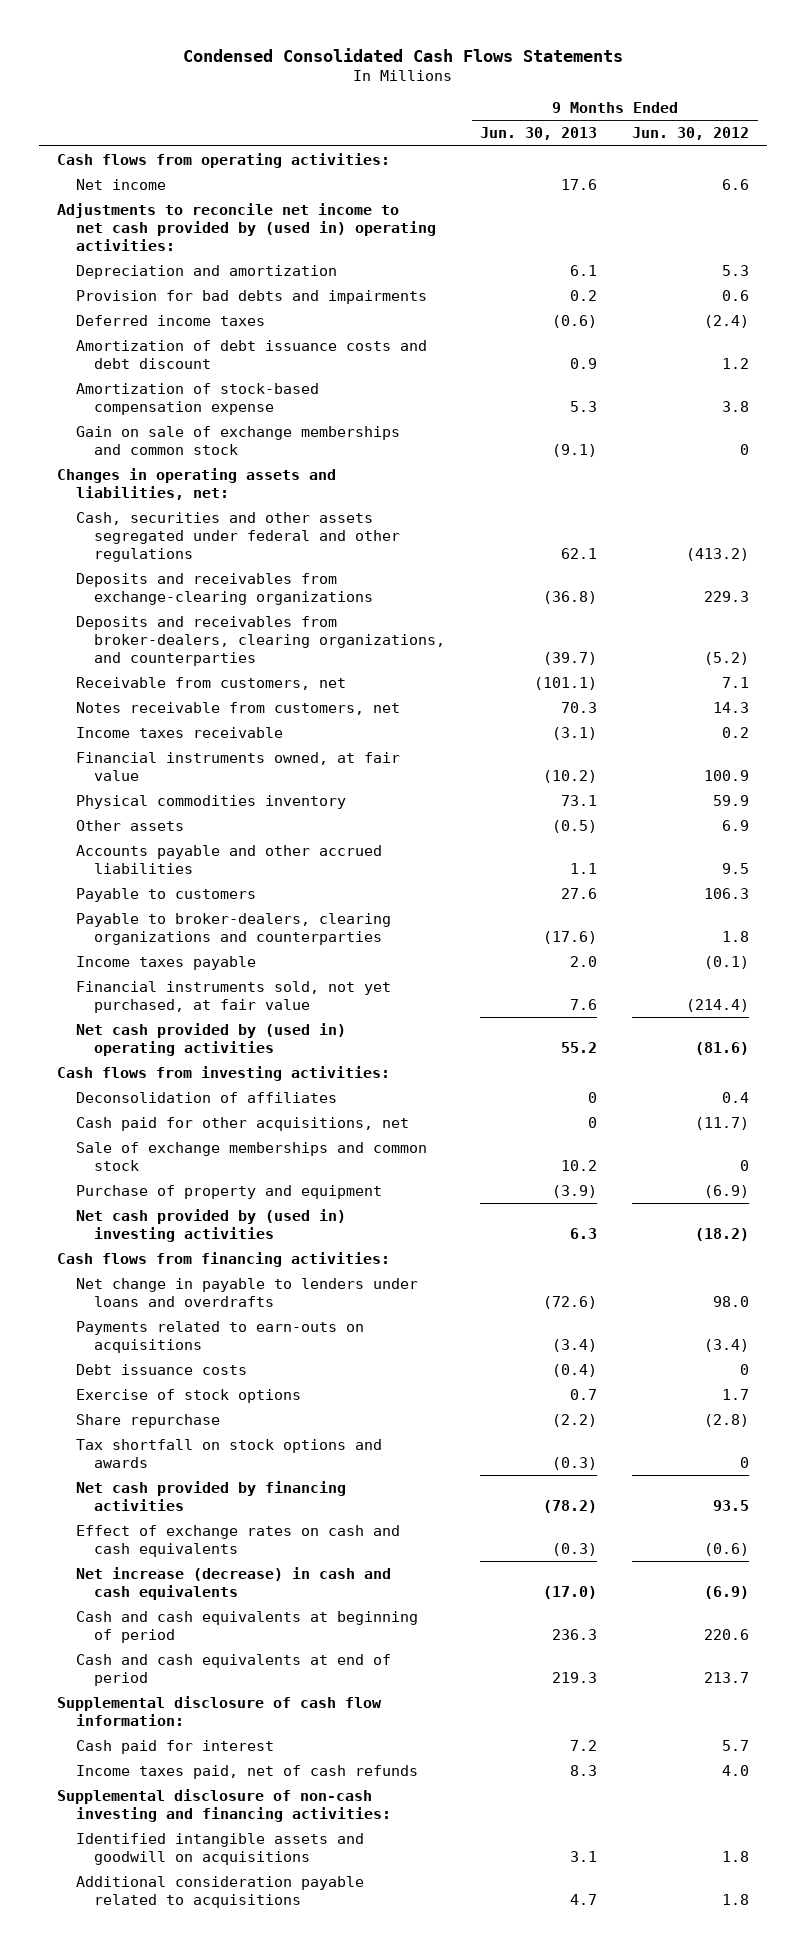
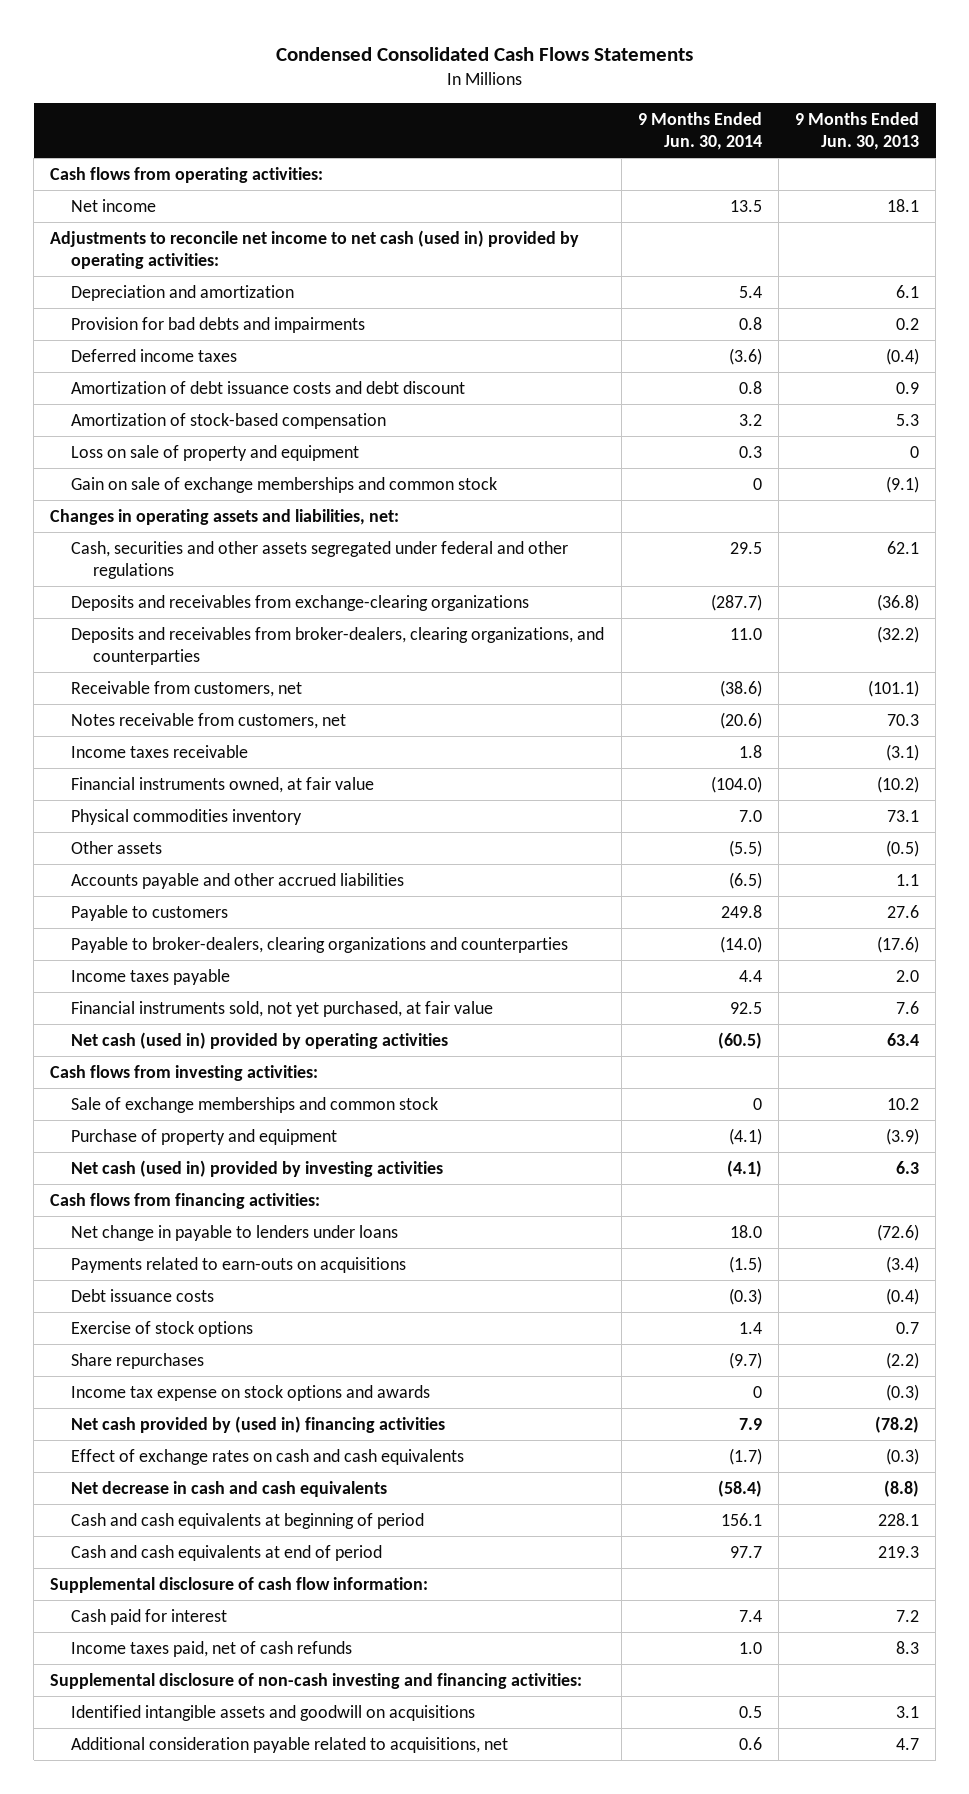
[632,127,750,141] Jun. 30, 2012 -> none
none -> [637,112,762,150] 9 Months Ended Jun. 30, 2014
[561,178,598,190] 17.6 -> [887,199,920,213] 18.1
[56,202,436,251] Adjustments to reconcile net income to net cash provided by (used in) operating activities: -> [50,230,580,269] Adjustments to reconcile net income to net cash (used in) provided by operating activities:
[552,314,598,328] (0.6) -> [886,348,920,366] (0.4)
[75,382,319,415] Amortization of stock-based compensation expense -> [71,413,387,430] Amortization of stock-based compensation
none -> [71,445,360,462] Loss on sale of property and equipment
[543,651,598,665] (39.7) -> [877,626,920,644] (32.2)
[75,1022,346,1056] Net cash provided by (used in) operating activities -> [71,1032,449,1050] Net cash (used in) provided by operating activities
[561,1041,598,1053] 55.2 -> [887,1033,920,1047] 63.4
[75,1091,337,1103] Deconsolidation of affiliates -> none
[75,1116,409,1131] Cash paid for other acquisitions, net -> none
[75,1208,346,1242] Net cash provided by (used in) investing activities -> [71,1160,444,1178] Net cash (used in) provided by investing activities
[75,1277,418,1307] Net change in payable to lenders under loans and overdrafts -> [71,1225,399,1242] Net change in payable to lenders under loans
[75,1413,220,1428] Share repurchase -> [71,1353,205,1370] Share repurchases
[75,1438,382,1468] Tax shortfall on stock options and awards -> [71,1385,431,1402] Income tax expense on stock options and awards
[75,1480,346,1511] Net cash provided by financing activities -> [71,1416,446,1434] Net cash provided by (used in) financing activities
[75,1566,391,1600] Net increase (decrease) in cash and cash equivalents -> [71,1481,388,1498] Net decrease in cash and cash equivalents
[543,1585,598,1599] (17.0) -> [884,1480,920,1498] (8.8)
[552,1628,598,1640] 236.3 -> [878,1513,920,1527] 228.1
[75,1875,364,1908] Additional consideration payable related to acquisitions -> [71,1737,509,1754] Additional consideration payable related to acquisitions, net

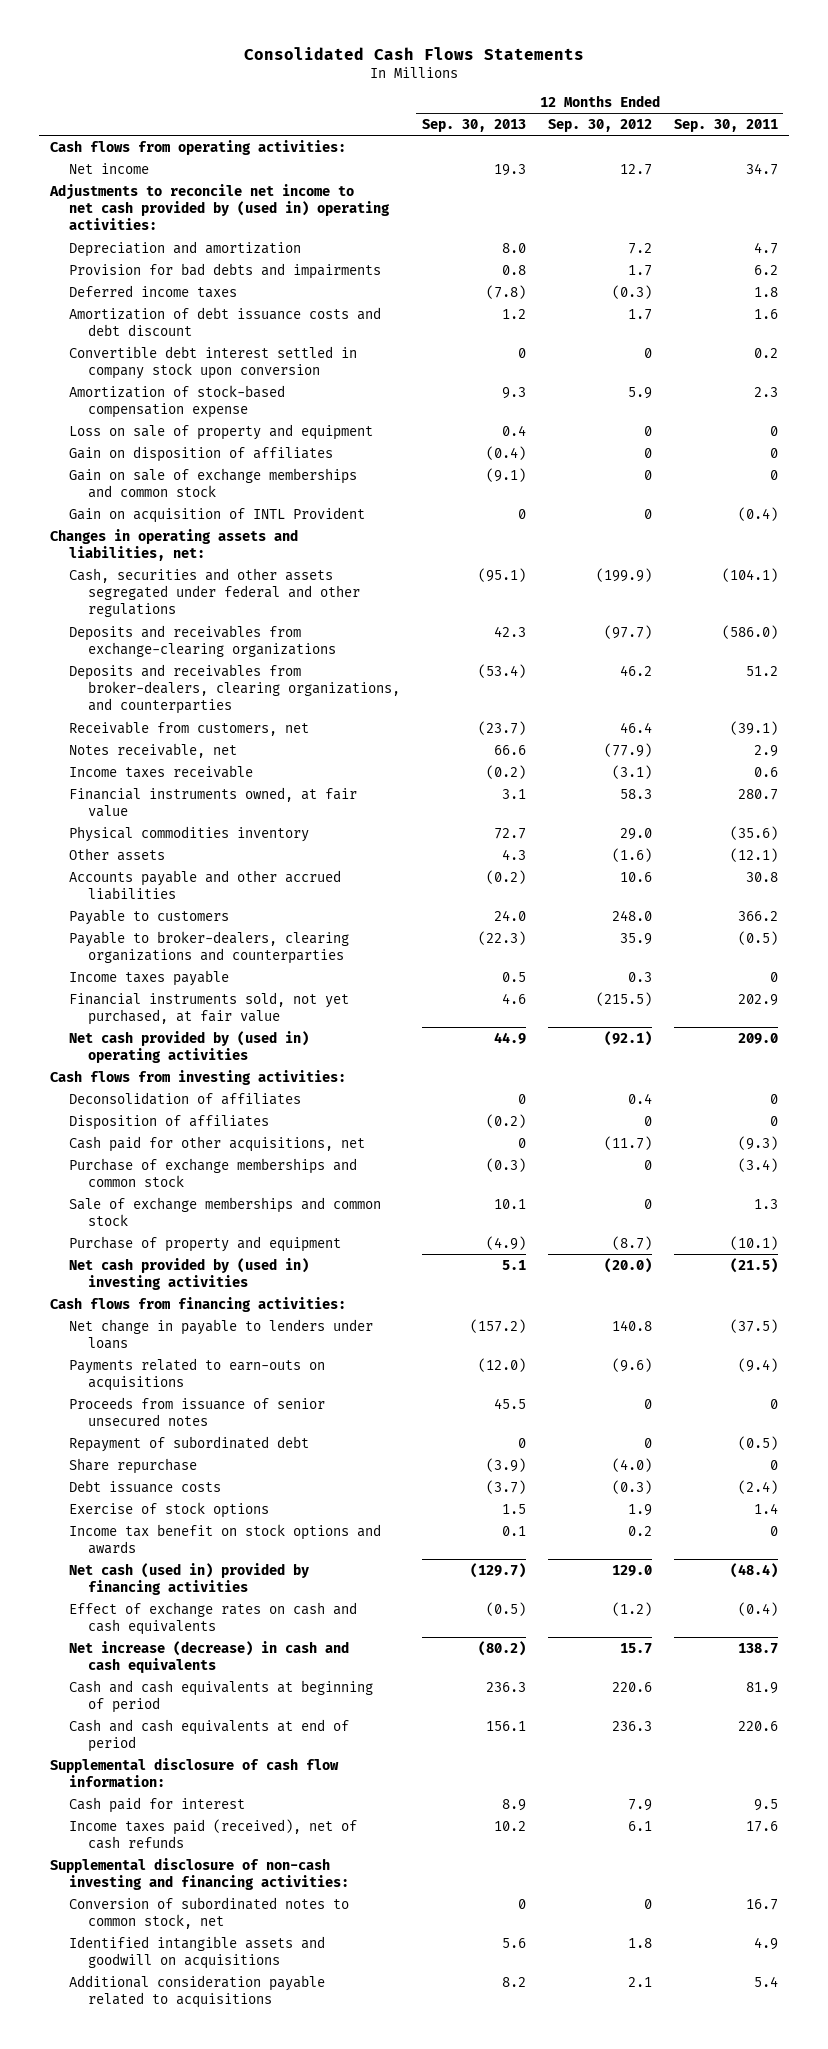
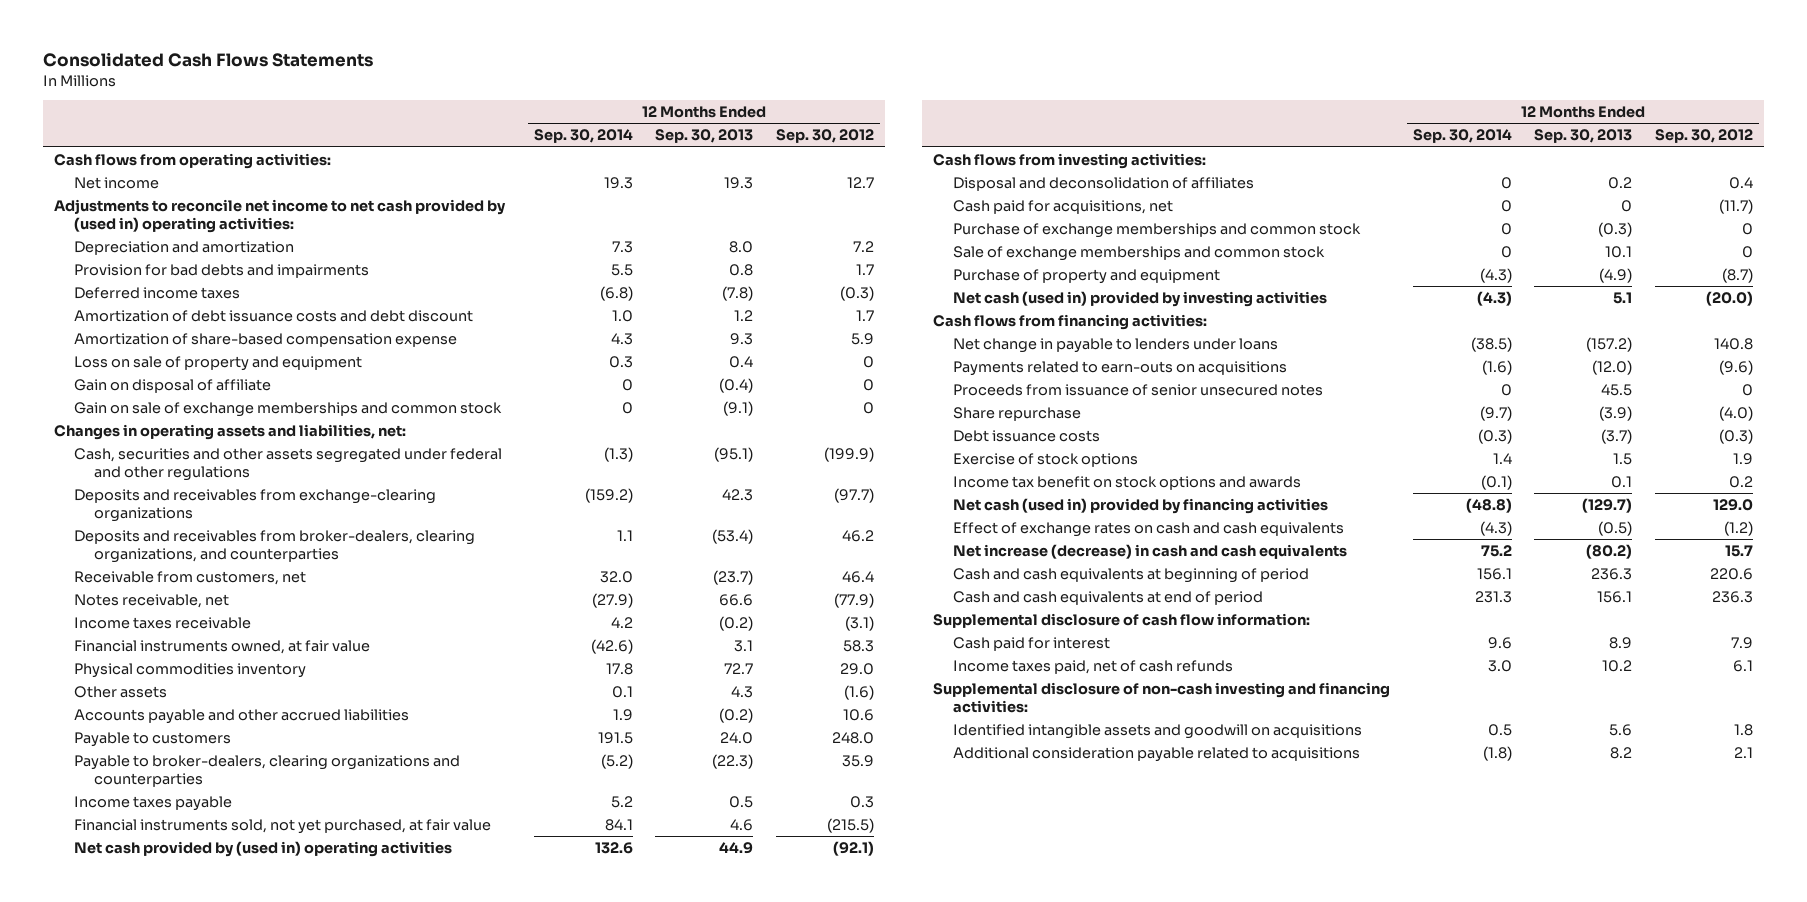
[673,119,778,133] Sep. 30, 2011 -> none
none -> [533,129,633,144] Sep. 30, 2014
[68,345,357,380] Convertible debt interest settled in company stock upon conversion -> none
[68,384,285,419] Amortization of stock-based compensation expense -> [74,332,458,347] Amortization of share-based compensation expense
[68,445,333,462] Gain on disposition of affiliates -> [74,378,272,393] Gain on disposal of affiliate
[68,506,365,523] Gain on acquisition of INTL Provident -> none
[68,1114,269,1130] Disposition of affiliates -> none
[68,1091,301,1105] Deconsolidation of affiliates -> [953,176,1255,191] Disposal and deconsolidation of affiliates
[517,1093,526,1104] 0 -> [1608,176,1633,189] 0.2
[68,1135,365,1152] Cash paid for other acquisitions, net -> [953,199,1174,214] Cash paid for acquisitions, net
[68,1257,309,1291] Net cash provided by (used in) investing activities -> [953,290,1328,307] Net cash (used in) provided by investing activities
[68,1435,309,1452] Repayment of subordinated debt -> none
[68,1818,357,1850] Income taxes paid (received), net of cash refunds -> [953,659,1234,674] Income taxes paid, net of cash refunds
[68,1896,349,1930] Conversion of subordinated notes to common stock, net -> none

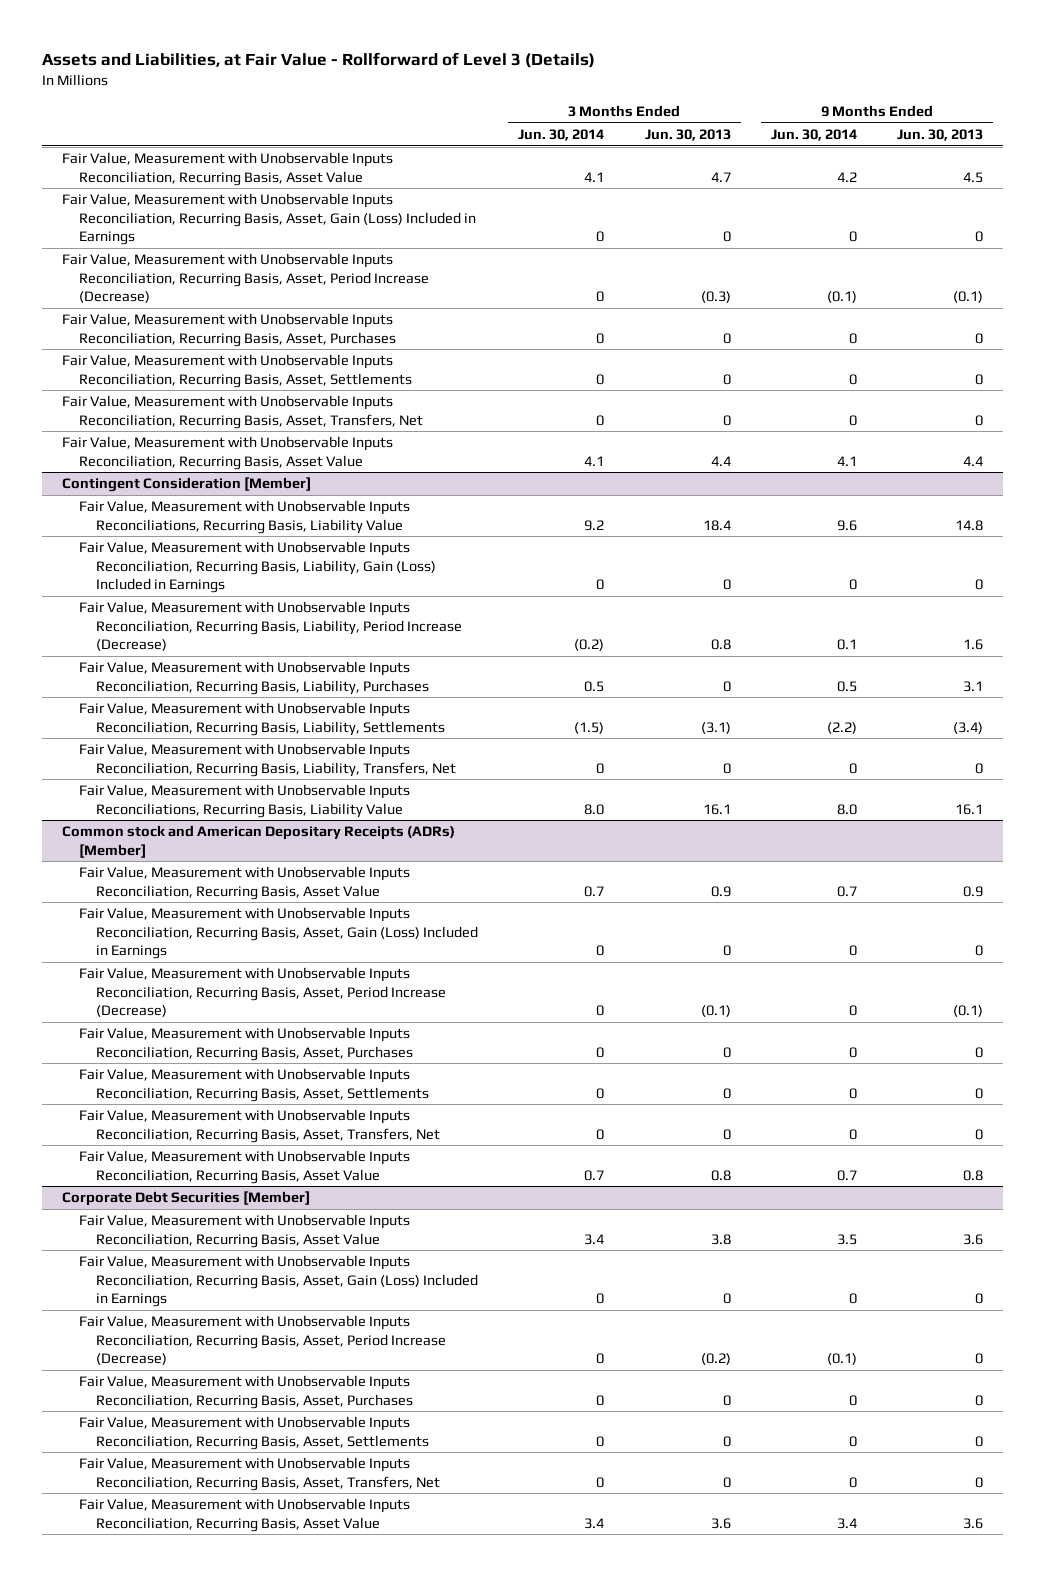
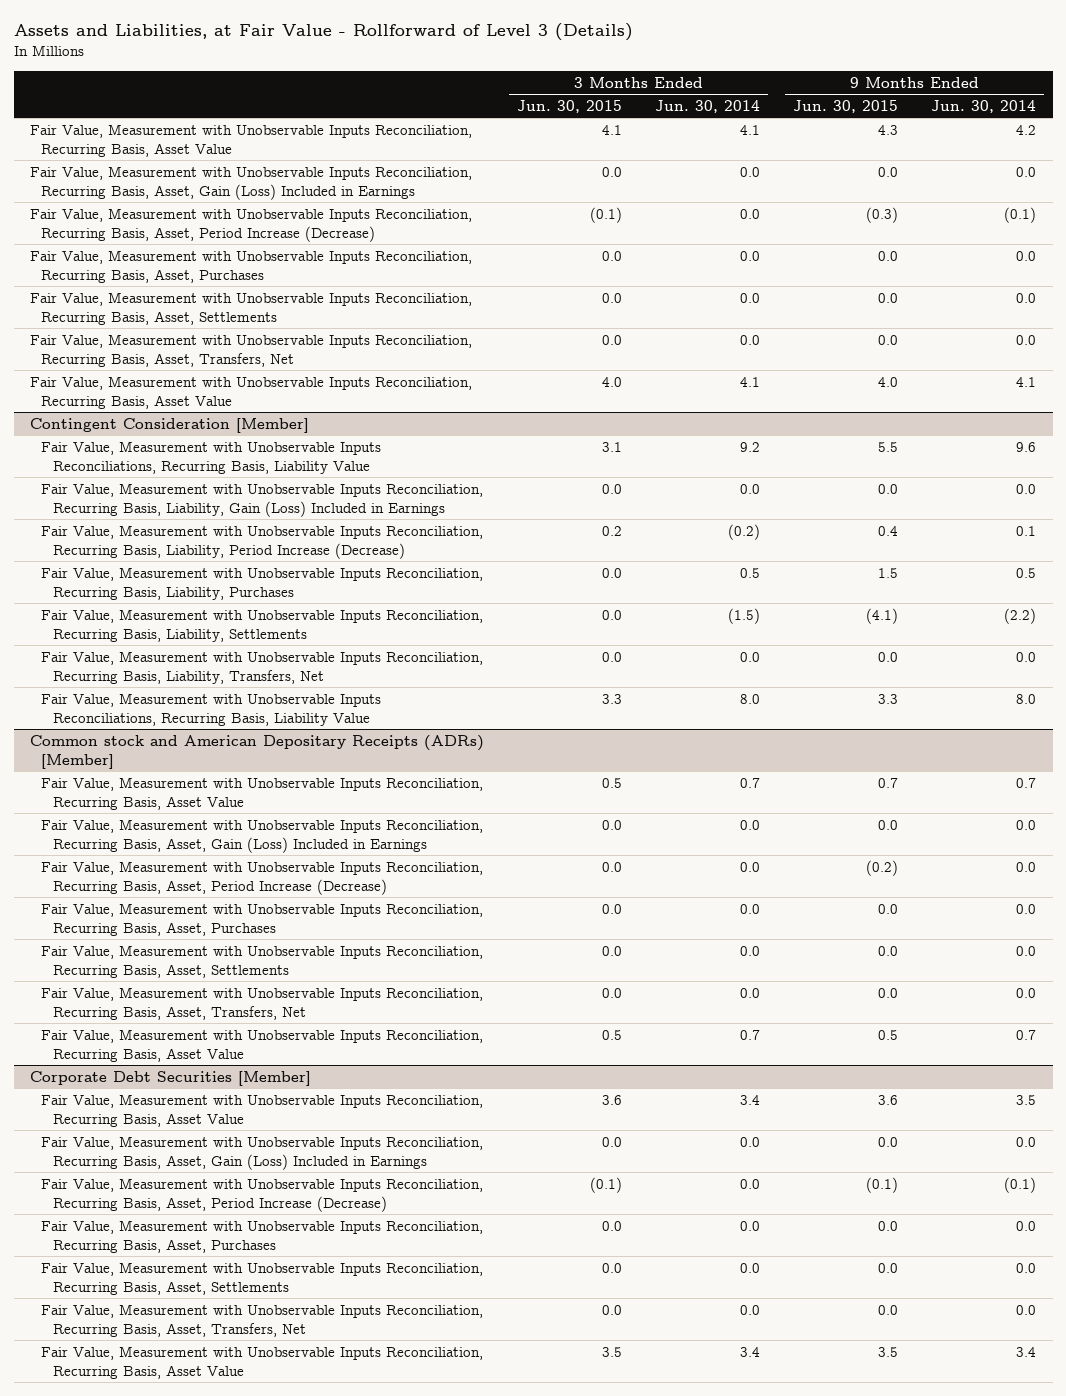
[644,129,731,142] Jun. 30, 2013 -> none
[896,129,983,142] Jun. 30, 2013 -> none
none -> [517,99,623,113] Jun. 30, 2015
none -> [793,99,899,113] Jun. 30, 2015
[596,230,605,242] 0 -> [740,166,761,177] 0.0
[848,230,857,242] 0 -> [1016,166,1037,177] 0.0
[596,290,605,302] 0 -> [740,208,761,219] 0.0
[596,332,605,344] 0 -> [740,250,761,261] 0.0
[848,332,857,344] 0 -> [1016,250,1037,261] 0.0
[596,373,605,385] 0 -> [740,292,761,303] 0.0
[848,373,857,385] 0 -> [1016,292,1037,303] 0.0
[596,414,605,426] 0 -> [740,334,761,345] 0.0
[848,414,857,426] 0 -> [1016,334,1037,345] 0.0
[596,578,605,590] 0 -> [740,483,761,494] 0.0
[848,578,857,590] 0 -> [1016,483,1037,494] 0.0
[596,762,605,774] 0 -> [740,651,761,662] 0.0
[848,762,857,774] 0 -> [1016,651,1037,662] 0.0
[596,944,605,956] 0 -> [740,819,761,830] 0.0
[848,944,857,956] 0 -> [1016,819,1037,830] 0.0
[596,1004,605,1016] 0 -> [740,861,761,872] 0.0
[848,1004,857,1016] 0 -> [1016,861,1037,872] 0.0
[596,1046,605,1058] 0 -> [740,903,761,914] 0.0
[848,1046,857,1058] 0 -> [1016,903,1037,914] 0.0
[596,1087,605,1099] 0 -> [740,945,761,956] 0.0
[848,1087,857,1099] 0 -> [1016,945,1037,956] 0.0
[596,1128,605,1140] 0 -> [740,987,761,998] 0.0
[848,1128,857,1140] 0 -> [1016,987,1037,998] 0.0
[596,1292,605,1304] 0 -> [740,1136,761,1147] 0.0
[848,1292,857,1304] 0 -> [1016,1136,1037,1147] 0.0
[596,1352,605,1364] 0 -> [740,1178,761,1189] 0.0
[596,1394,605,1406] 0 -> [740,1220,761,1231] 0.0
[848,1394,857,1406] 0 -> [1016,1220,1037,1231] 0.0
[596,1435,605,1447] 0 -> [740,1262,761,1273] 0.0
[848,1435,857,1447] 0 -> [1016,1262,1037,1273] 0.0
[596,1476,605,1488] 0 -> [740,1304,761,1315] 0.0
[848,1476,857,1488] 0 -> [1016,1304,1037,1315] 0.0

